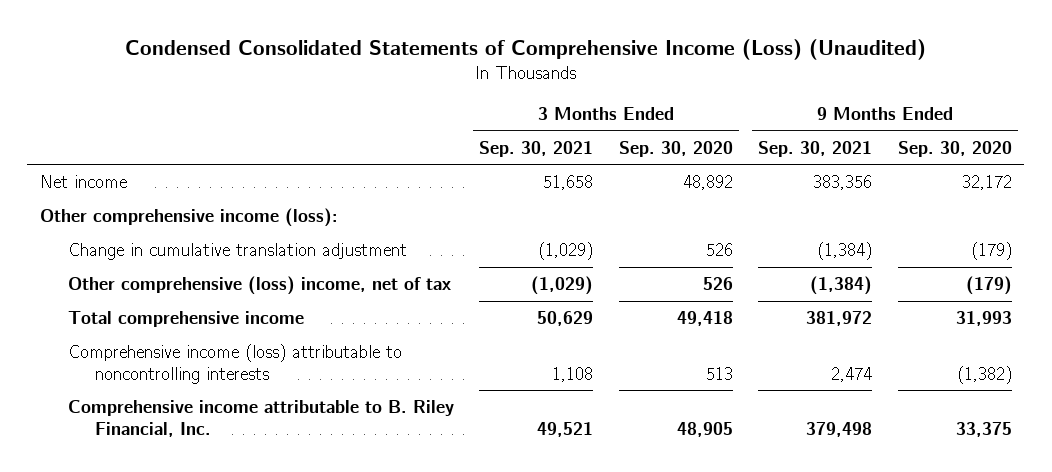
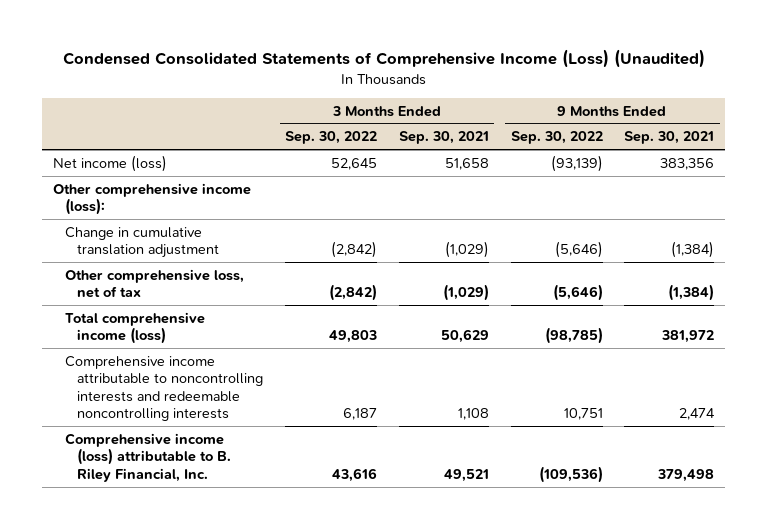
[618,140,733,157] Sep. 30, 2020 -> none
[897,140,1012,157] Sep. 30, 2020 -> none
none -> [285,131,378,145] Sep. 30, 2022
none -> [510,131,603,145] Sep. 30, 2022
[39,174,127,188] Net income -> [53,154,168,172] Net income (loss)
[67,275,451,295] Other comprehensive (loss) income, net of tax -> [65,268,245,299] Other comprehensive loss, net of tax
[67,310,304,327] Total comprehensive income -> [65,311,206,345] Total comprehensive income (loss)
[67,343,402,384] Comprehensive income (loss) attributable to noncontrolling interests -> [65,355,264,422] Comprehensive income attributable to noncontrolling interests and redeemable noncontrolling interests
[67,399,454,437] Comprehensive income attributable to B. Riley Financial, Inc. -> [65,432,232,482] Comprehensive income (loss) attributable to B. Riley Financial, Inc.

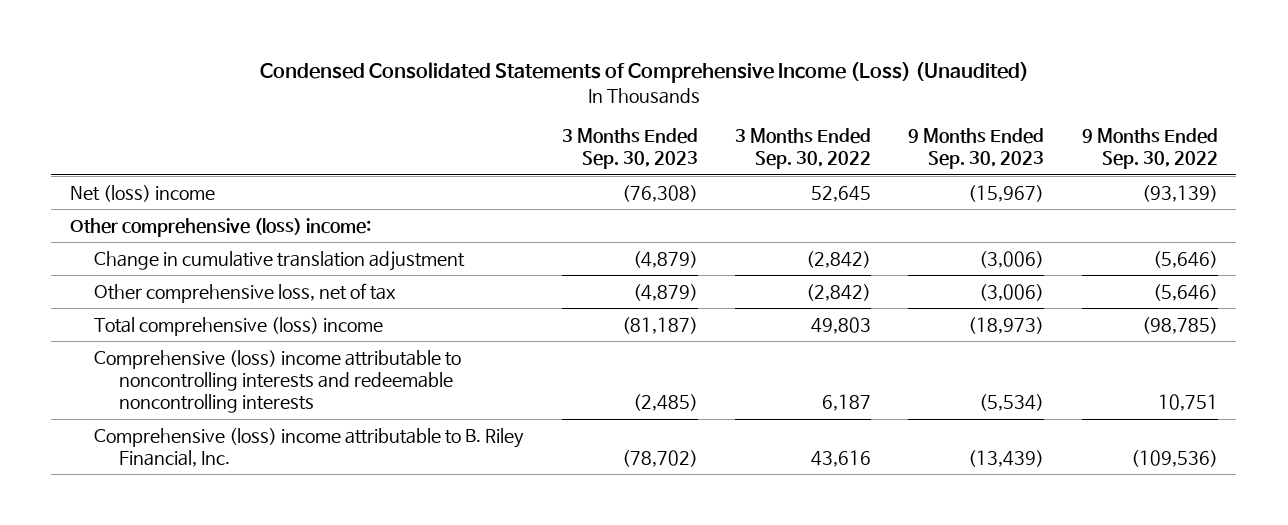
[398,131,489,145] Sep. 30, 2021 -> none
[624,131,715,145] Sep. 30, 2021 -> none
none -> [561,128,698,170] 3 Months Ended Sep. 30, 2023
none -> [908,128,1045,170] 9 Months Ended Sep. 30, 2023
[53,154,168,172] Net income (loss) -> [69,184,215,202] Net (loss) income
[53,182,252,216] Other comprehensive income (loss): -> [69,217,371,237] Other comprehensive (loss) income:
[65,311,206,345] Total comprehensive income (loss) -> [94,316,384,336] Total comprehensive (loss) income
[65,355,264,422] Comprehensive income attributable to noncontrolling interests and redeemable noncontrolling interests -> [94,349,462,414] Comprehensive (loss) income attributable to noncontrolling interests and redeemable noncontrolling interests
[65,432,232,482] Comprehensive income (loss) attributable to B. Riley Financial, Inc. -> [94,427,525,468] Comprehensive (loss) income attributable to B. Riley Financial, Inc.

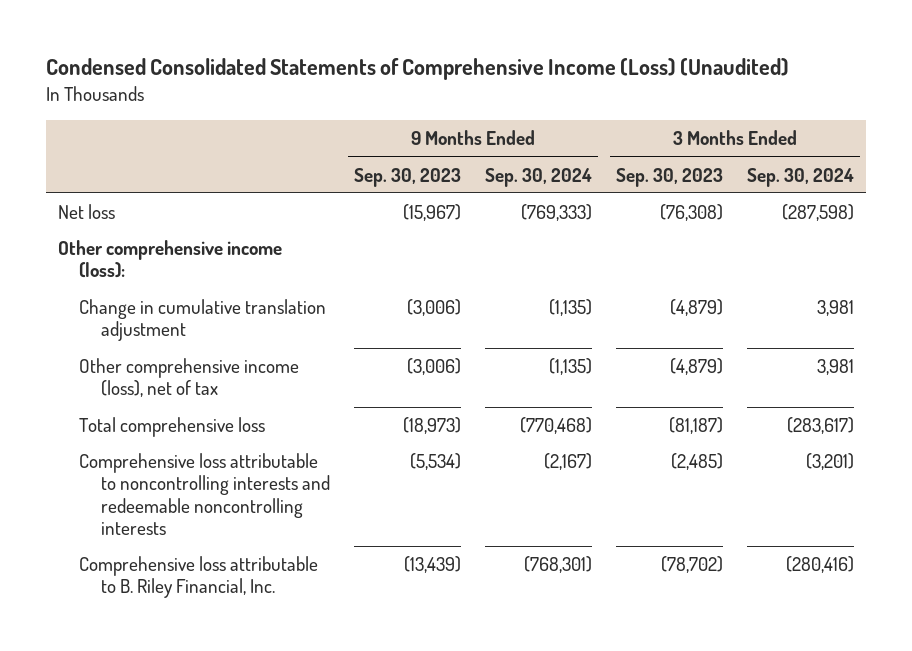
[735,128,872,170] 3 Months Ended Sep. 30, 2022 -> none
[1081,128,1218,170] 9 Months Ended Sep. 30, 2022 -> none
none -> [485,167,593,187] Sep. 30, 2024
none -> [747,167,855,187] Sep. 30, 2024
[69,184,215,202] Net (loss) income -> [57,204,115,220] Net loss
[69,217,371,237] Other comprehensive (loss) income: -> [57,240,282,279] Other comprehensive income (loss):
[94,282,397,303] Other comprehensive loss, net of tax -> [79,358,300,398] Other comprehensive income (loss), net of tax
[94,316,384,336] Total comprehensive (loss) income -> [79,417,266,438] Total comprehensive loss
[94,349,462,414] Comprehensive (loss) income attributable to noncontrolling interests and redeemable noncontrolling interests -> [79,453,331,536] Comprehensive loss attributable to noncontrolling interests and redeemable noncontrolling interests
[94,427,525,468] Comprehensive (loss) income attributable to B. Riley Financial, Inc. -> [79,556,319,599] Comprehensive loss attributable to B. Riley Financial, Inc.

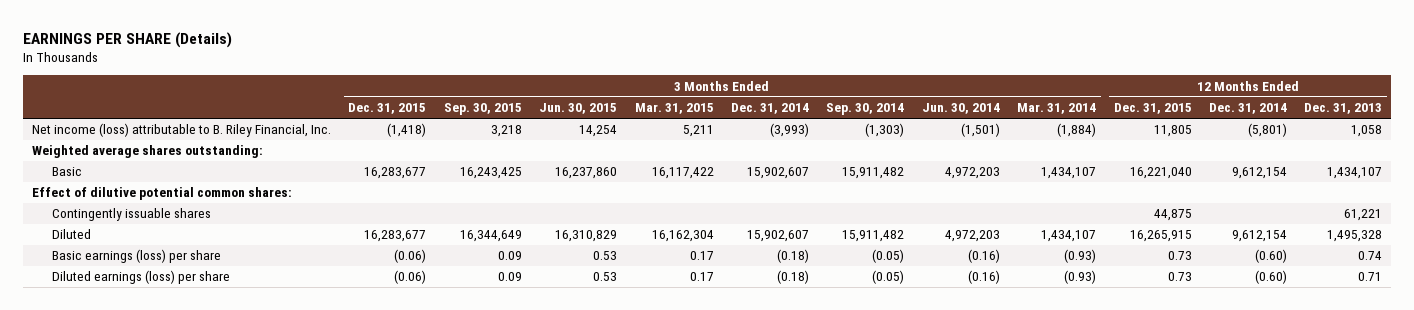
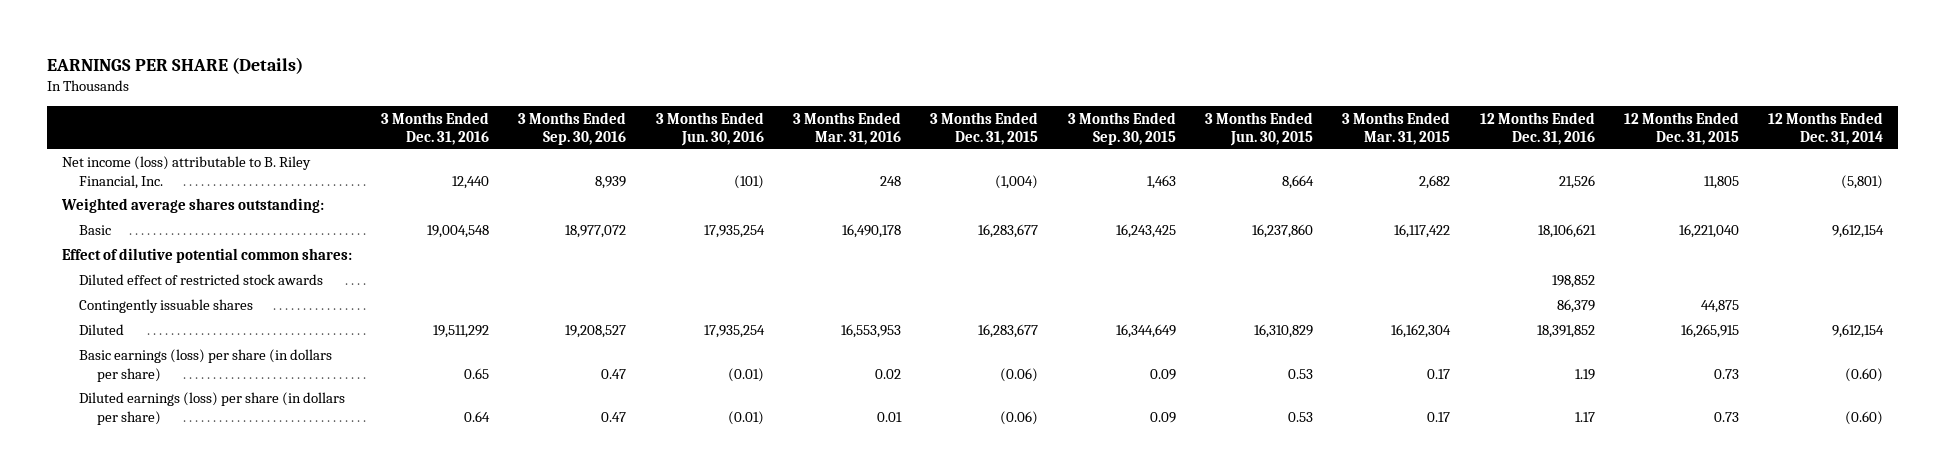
[731,103,810,115] Dec. 31, 2014 -> none
[826,103,905,116] Sep. 30, 2014 -> none
[921,103,1000,115] Jun. 30, 2014 -> none
[1017,103,1097,115] Mar. 31, 2014 -> none
[1304,103,1383,115] Dec. 31, 2013 -> none
none -> [381,111,490,145] 3 Months Ended Dec. 31, 2016
none -> [518,111,627,145] 3 Months Ended Sep. 30, 2016
none -> [655,111,764,146] 3 Months Ended Jun. 30, 2016
none -> [793,111,902,145] 3 Months Ended Mar. 31, 2016
none -> [1479,111,1595,145] 12 Months Ended Dec. 31, 2016
[387,123,427,138] (1,418) -> [995,174,1039,189] (1,004)
[490,125,522,138] 3,218 -> [1146,174,1176,189] 1,463
[579,125,618,138] 14,254 -> [1282,174,1315,189] 8,664
[682,125,714,138] 5,211 -> [1419,174,1451,189] 2,682
none -> [79,274,324,286] Diluted effect of restricted stock awards
[51,249,221,264] Basic earnings (loss) per share -> [79,349,333,382] Basic earnings (loss) per share (in dollars per share)
[51,270,230,285] Diluted earnings (loss) per share -> [79,392,346,425] Diluted earnings (loss) per share (in dollars per share)

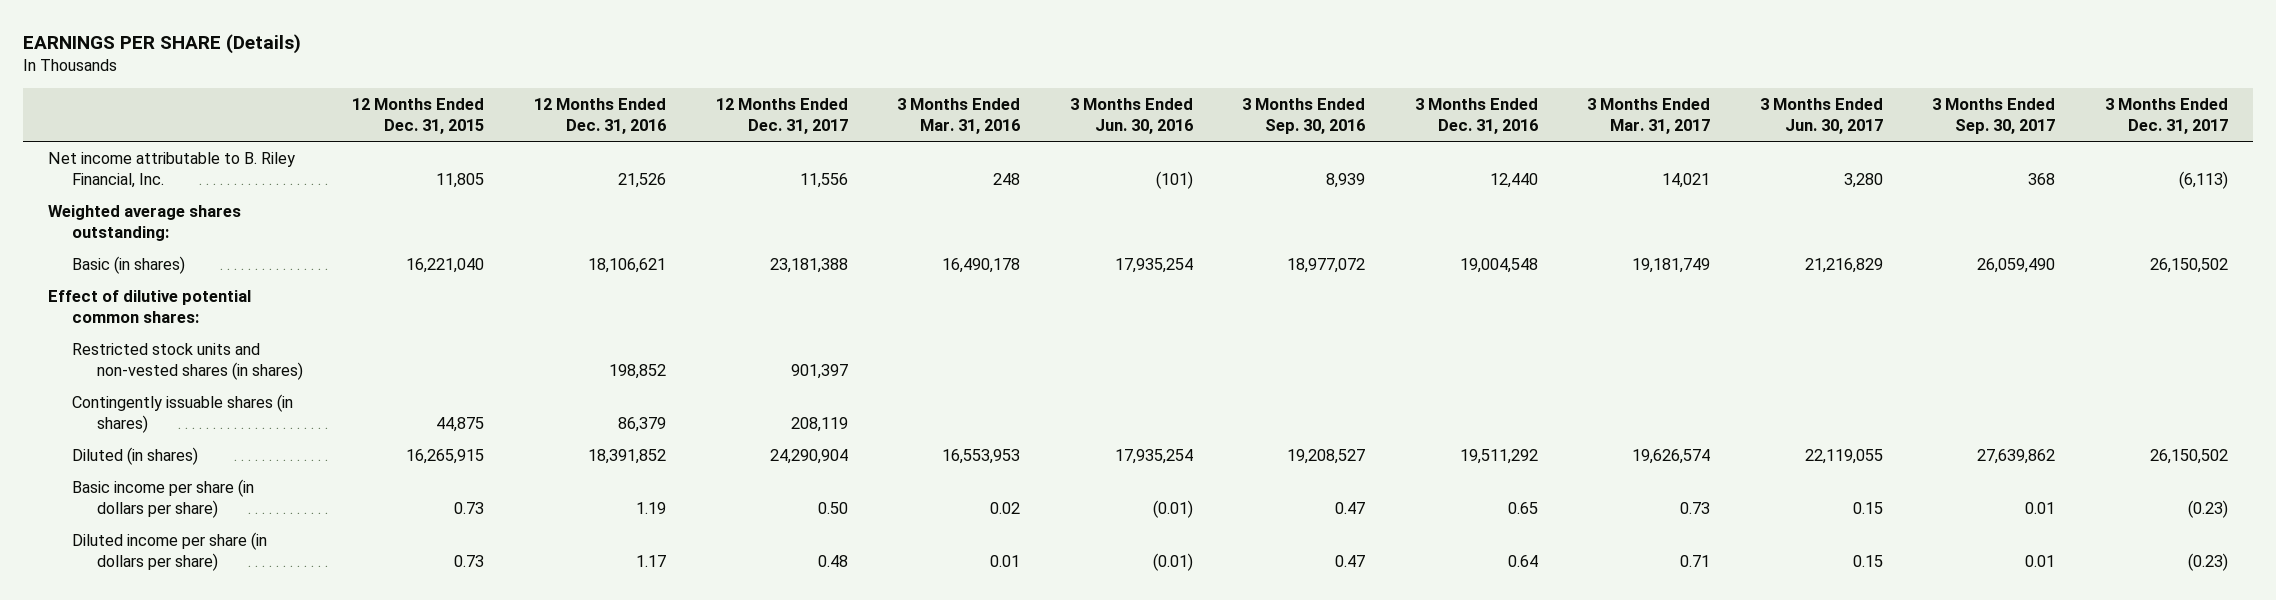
[930,111,1039,145] 3 Months Ended Dec. 31, 2015 -> none
[1067,111,1176,145] 3 Months Ended Sep. 30, 2015 -> none
[1205,111,1314,146] 3 Months Ended Jun. 30, 2015 -> none
[1342,111,1451,145] 3 Months Ended Mar. 31, 2015 -> none
[1768,111,1884,145] 12 Months Ended Dec. 31, 2014 -> none
none -> [715,97,848,135] 12 Months Ended Dec. 31, 2017
none -> [1587,97,1711,135] 3 Months Ended Mar. 31, 2017
none -> [1759,97,1883,135] 3 Months Ended Jun. 30, 2017
none -> [1932,97,2056,135] 3 Months Ended Sep. 30, 2017
none -> [2105,97,2229,135] 3 Months Ended Dec. 31, 2017
[61,156,311,189] Net income (loss) attributable to B. Riley Financial, Inc. -> [48,151,296,189] Net income attributable to B. Riley Financial, Inc.
[79,225,112,236] Basic -> [72,255,186,274] Basic (in shares)
[79,274,324,286] Diluted effect of restricted stock awards -> [72,342,303,381] Restricted stock units and non-vested shares (in shares)
[79,299,254,314] Contingently issuable shares -> [72,393,294,434] Contingently issuable shares (in shares)
[79,324,125,336] Diluted -> [72,446,199,465] Diluted (in shares)
[79,349,333,382] Basic earnings (loss) per share (in dollars per share) -> [72,478,255,519] Basic income per share (in dollars per share)
[79,392,346,425] Diluted earnings (loss) per share (in dollars per share) -> [72,531,268,572] Diluted income per share (in dollars per share)

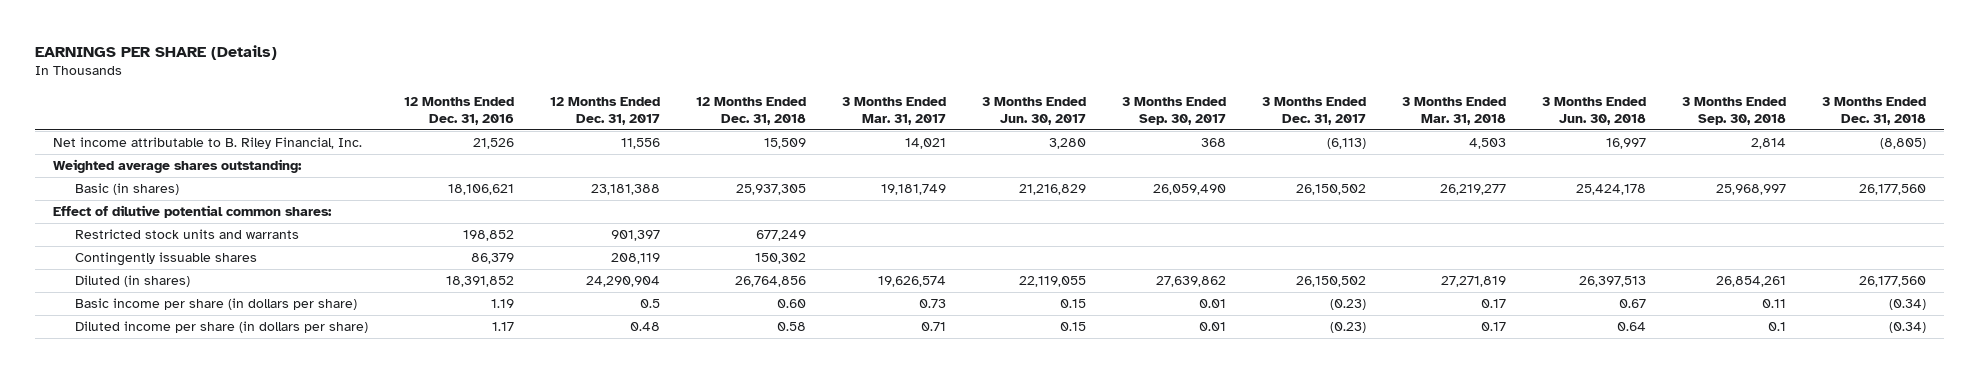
[352,97,485,135] 12 Months Ended Dec. 31, 2015 -> none
[897,97,1021,135] 3 Months Ended Mar. 31, 2016 -> none
[1069,97,1193,135] 3 Months Ended Jun. 30, 2016 -> none
[1242,97,1366,135] 3 Months Ended Sep. 30, 2016 -> none
[1414,97,1538,135] 3 Months Ended Dec. 31, 2016 -> none
none -> [695,96,806,125] 12 Months Ended Dec. 31, 2018
none -> [1401,96,1506,125] 3 Months Ended Mar. 31, 2018
none -> [1541,96,1646,125] 3 Months Ended Jun. 30, 2018
none -> [1681,96,1786,125] 3 Months Ended Sep. 30, 2018
none -> [1821,96,1926,125] 3 Months Ended Dec. 31, 2018
[72,342,303,381] Restricted stock units and non-vested shares (in shares) -> [74,229,299,240] Restricted stock units and warrants
[72,393,294,434] Contingently issuable shares (in shares) -> [74,252,257,267] Contingently issuable shares
[817,502,848,515] 0.50 -> [639,299,660,309] 0.5

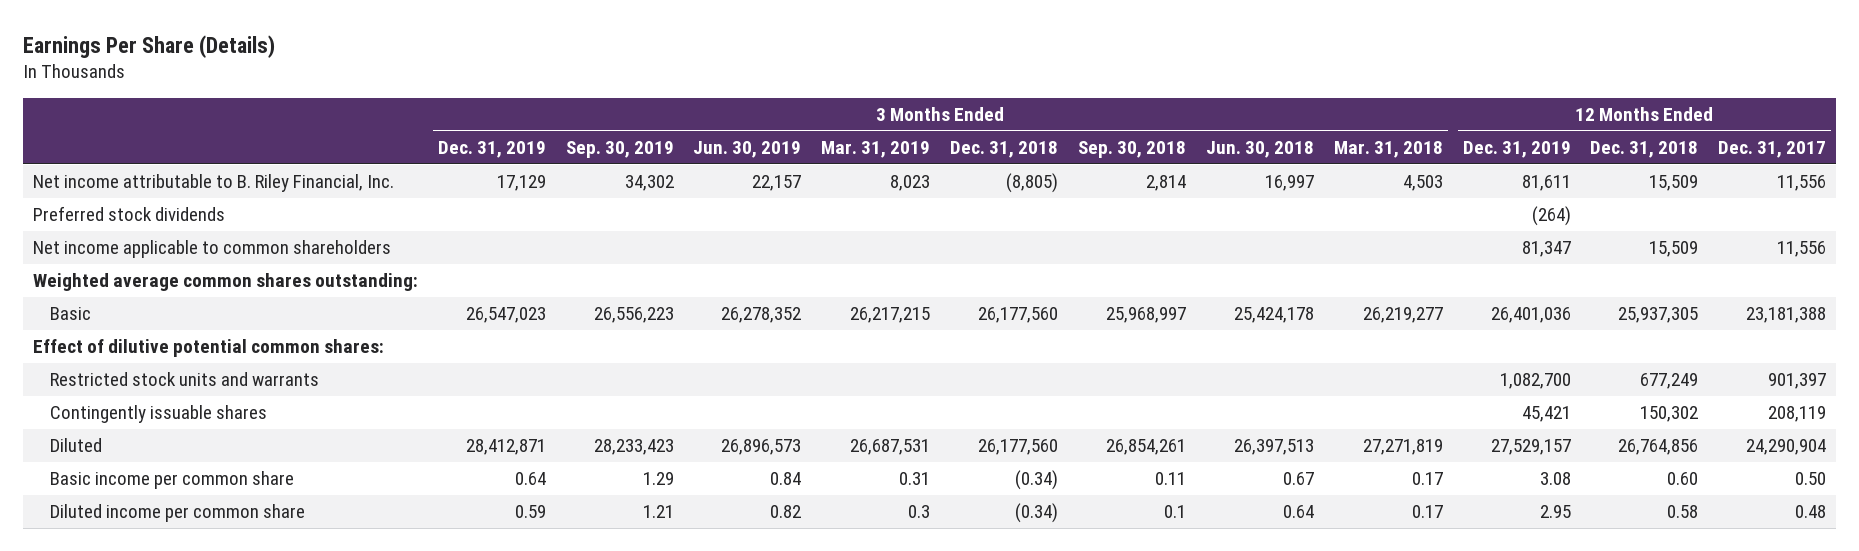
[35,44,278,60] EARNINGS PER SHARE (Details) -> [22,34,275,58] Earnings Per Share (Details)
[403,96,514,125] 12 Months Ended Dec. 31, 2016 -> none
[841,96,946,125] 3 Months Ended Mar. 31, 2017 -> none
[981,96,1086,125] 3 Months Ended Jun. 30, 2017 -> none
[1121,96,1226,125] 3 Months Ended Sep. 30, 2017 -> none
[1261,96,1366,125] 3 Months Ended Dec. 31, 2017 -> none
none -> [437,141,546,159] Dec. 31, 2019
none -> [565,141,674,159] Sep. 30, 2019
none -> [693,141,802,159] Jun. 30, 2019
none -> [821,141,931,159] Mar. 31, 2019
none -> [1462,141,1571,159] Dec. 31, 2019
none -> [32,206,225,222] Preferred stock dividends
none -> [32,240,391,259] Net income applicable to common shareholders
[53,159,303,174] Weighted average shares outstanding: -> [32,273,418,292] Weighted average common shares outstanding:
[74,183,179,196] Basic (in shares) -> [50,307,92,321] Basic
[74,275,190,288] Diluted (in shares) -> [50,438,103,453] Diluted
[74,298,357,311] Basic income per share (in dollars per share) -> [50,471,295,490] Basic income per common share
[639,299,660,309] 0.5 -> [1795,472,1827,486] 0.50
[74,321,368,334] Diluted income per share (in dollars per share) -> [50,504,306,523] Diluted income per common share

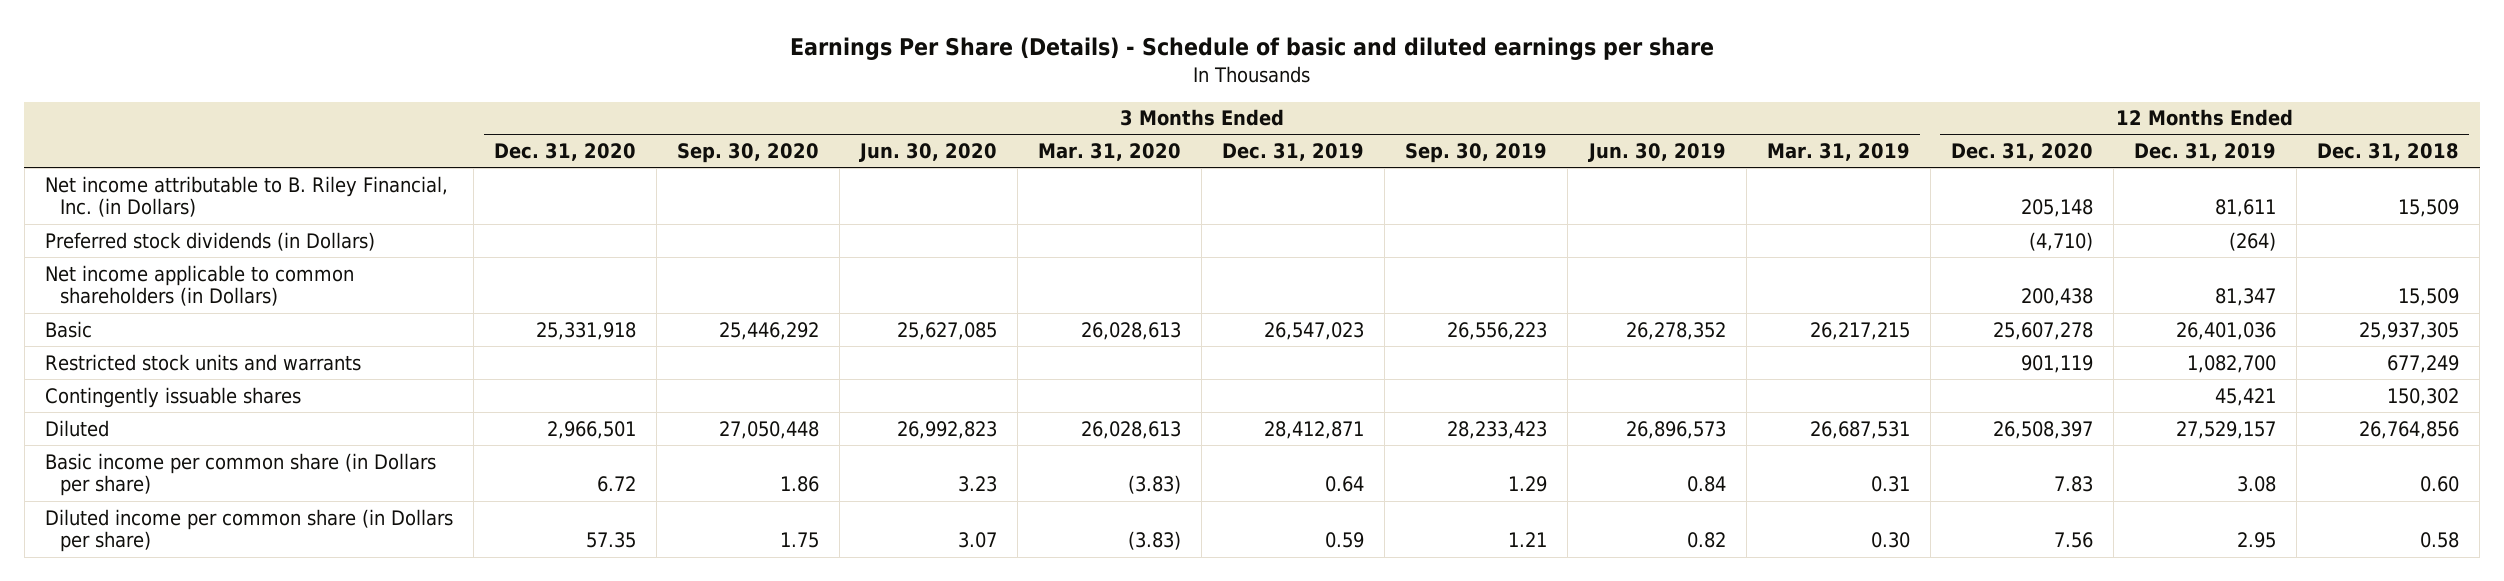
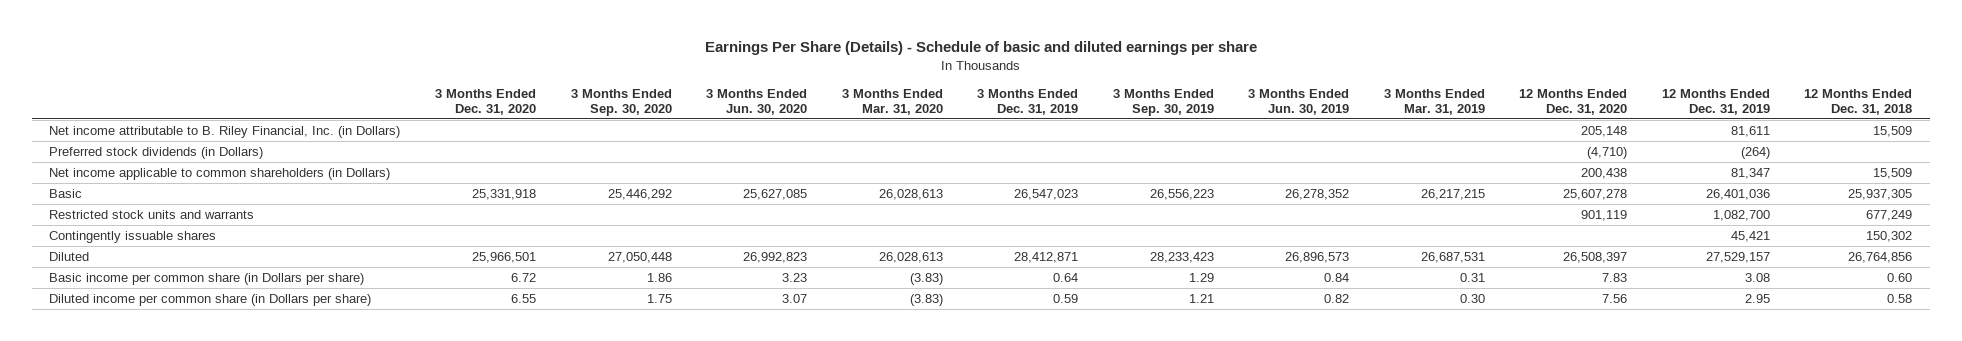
[546,420,636,439] 2,966,501 -> [471,251,536,263] 25,966,501
[585,532,636,549] 57.35 -> [510,293,536,303] 6.55

